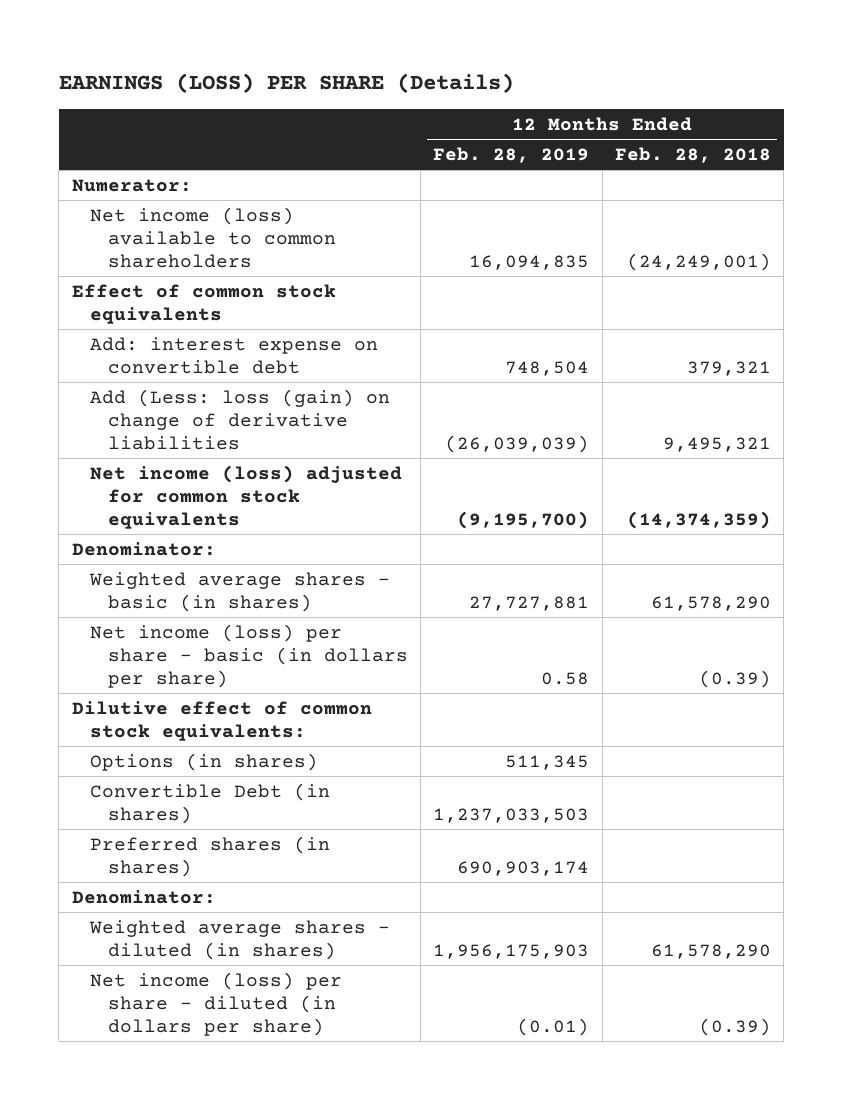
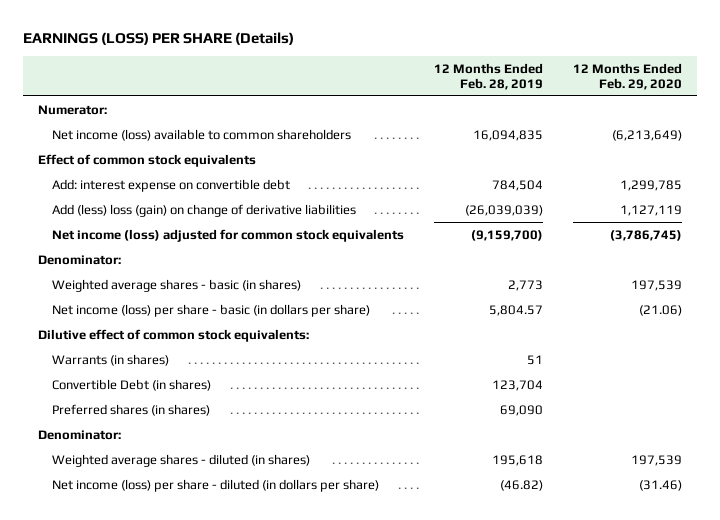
[614,146,771,163] Feb. 28, 2018 -> none
none -> [573,62,683,90] 12 Months Ended Feb. 29, 2020
[505,360,590,376] 748,504 -> [492,179,544,191] 784,504
[89,388,390,450] Add (Less: loss (gain) on change of derivative liabilities -> [52,203,357,217] Add (less) loss (gain) on change of derivative liabilities
[457,510,590,529] (9,195,700) -> [471,229,544,241] (9,159,700)
[469,595,590,611] 27,727,881 -> [508,279,544,291] 2,773
[541,671,590,685] 0.58 -> [489,304,544,316] 5,804.57
[89,752,318,771] Options (in shares) -> [52,353,170,366] Warrants (in shares)
[505,754,590,770] 511,345 -> [527,354,544,365] 51
[433,807,590,823] 1,237,033,503 -> [492,379,544,391] 123,704
[457,860,590,876] 690,903,174 -> [500,404,544,416] 69,090
[433,943,590,959] 1,956,175,903 -> [492,454,544,466] 195,618
[517,1017,590,1036] (0.01) -> [500,479,544,491] (46.82)

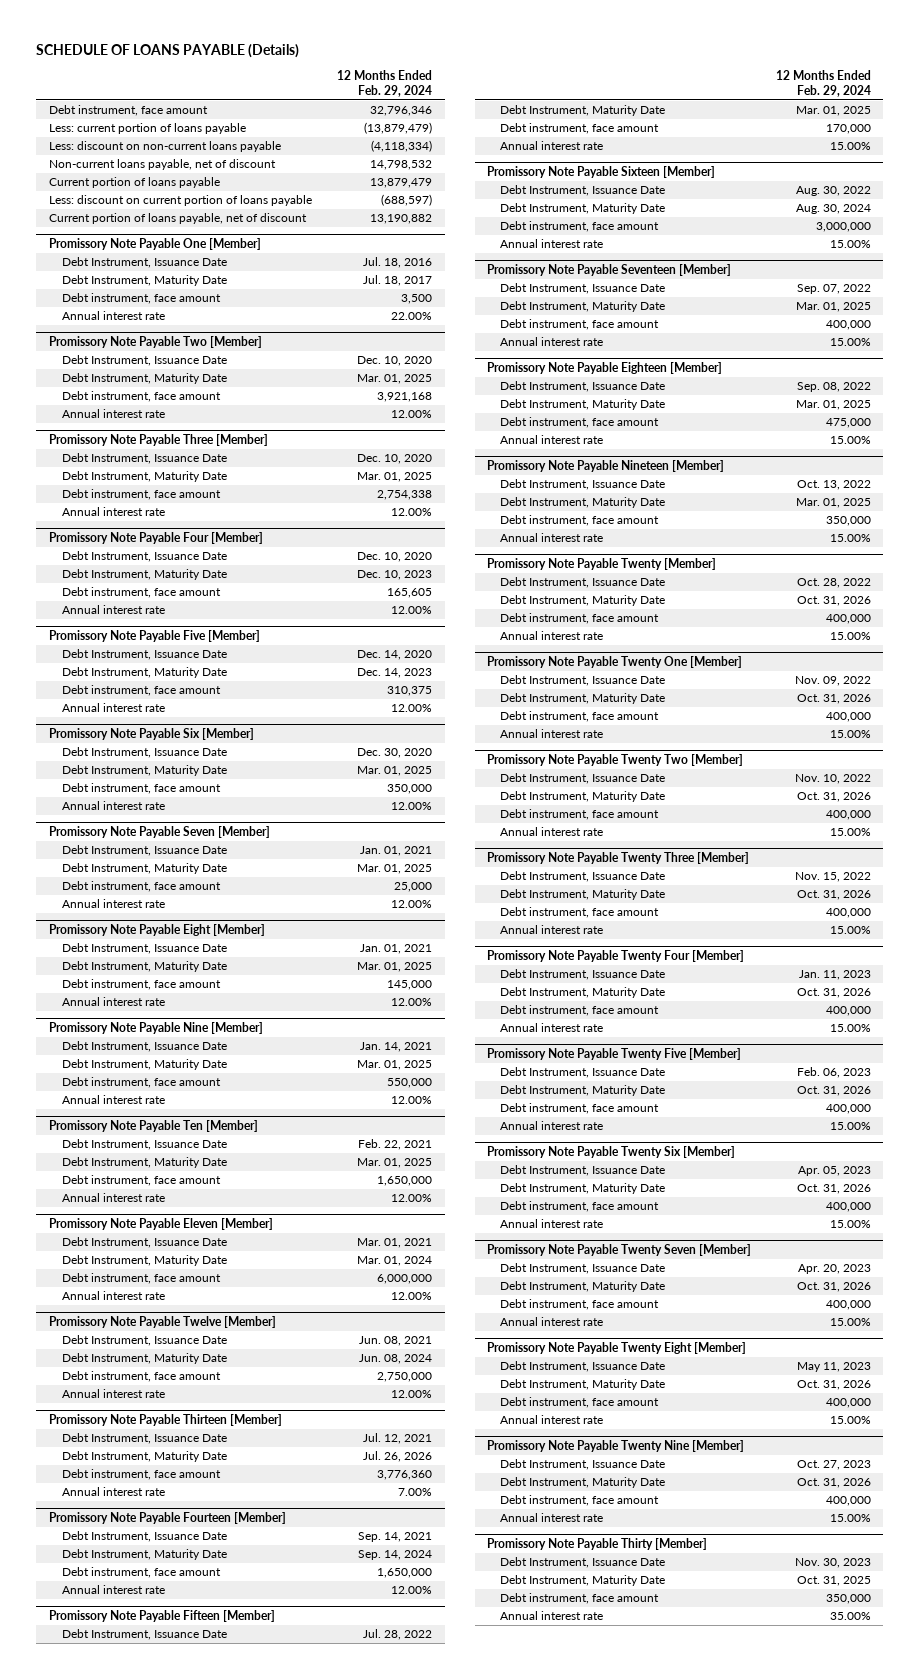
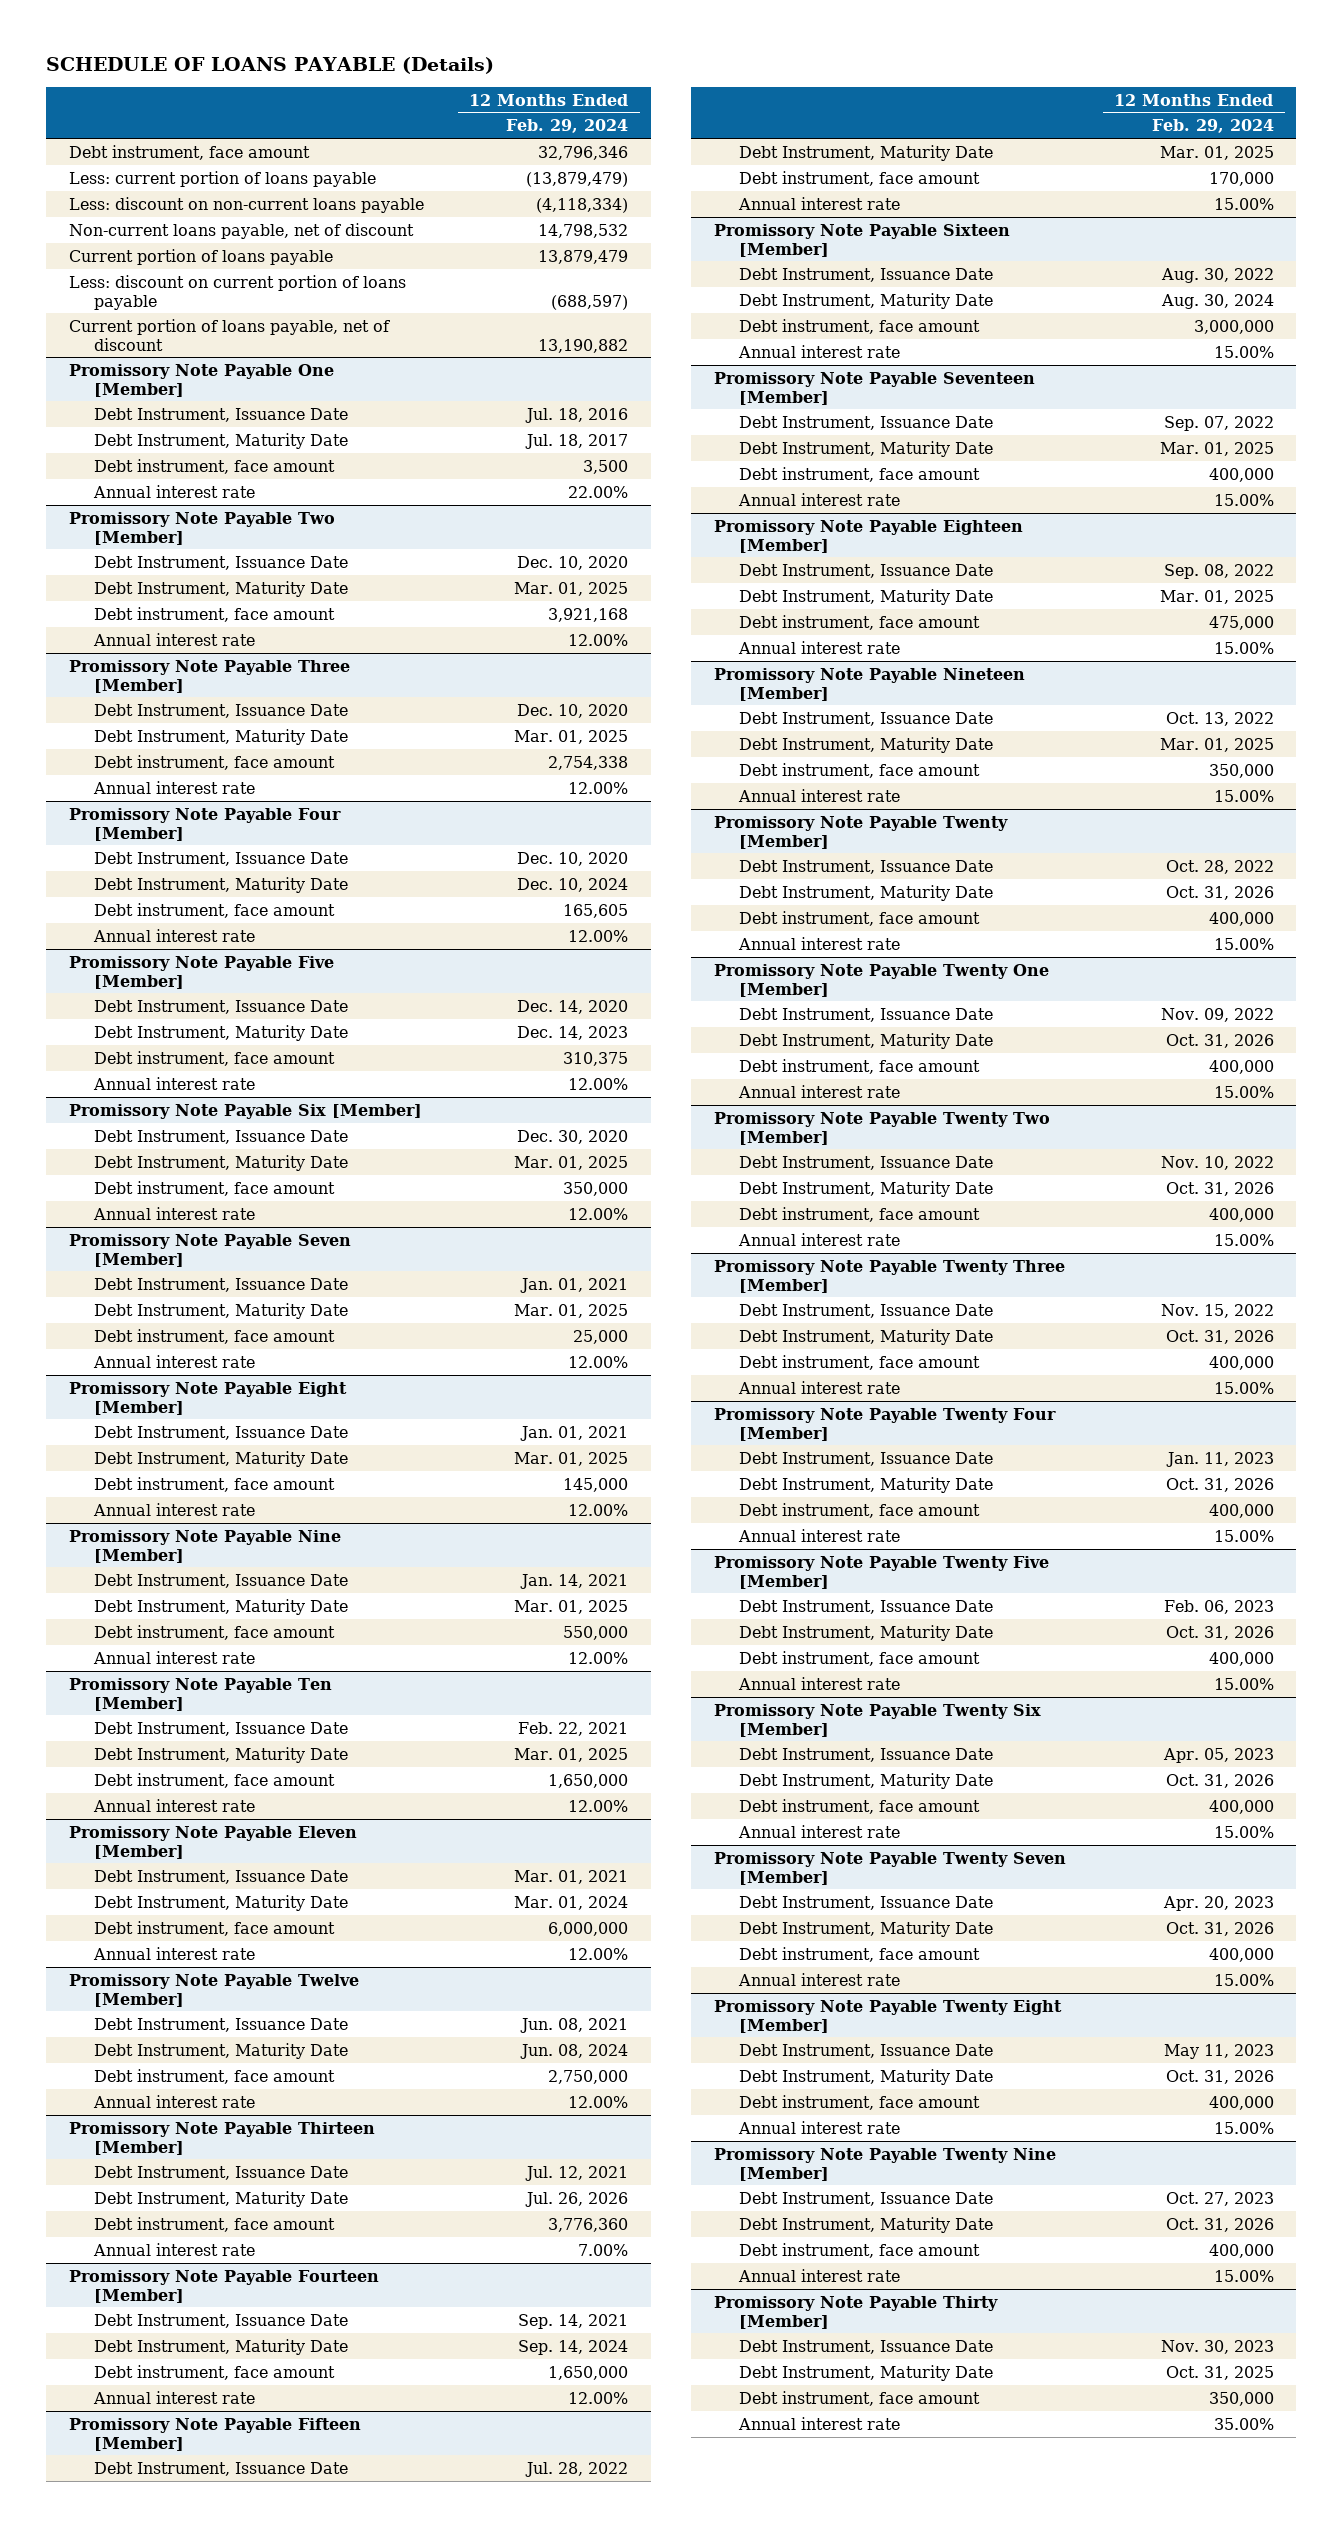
[357,570,433,581] Dec. 10, 2023 -> [517,877,629,892] Dec. 10, 2024

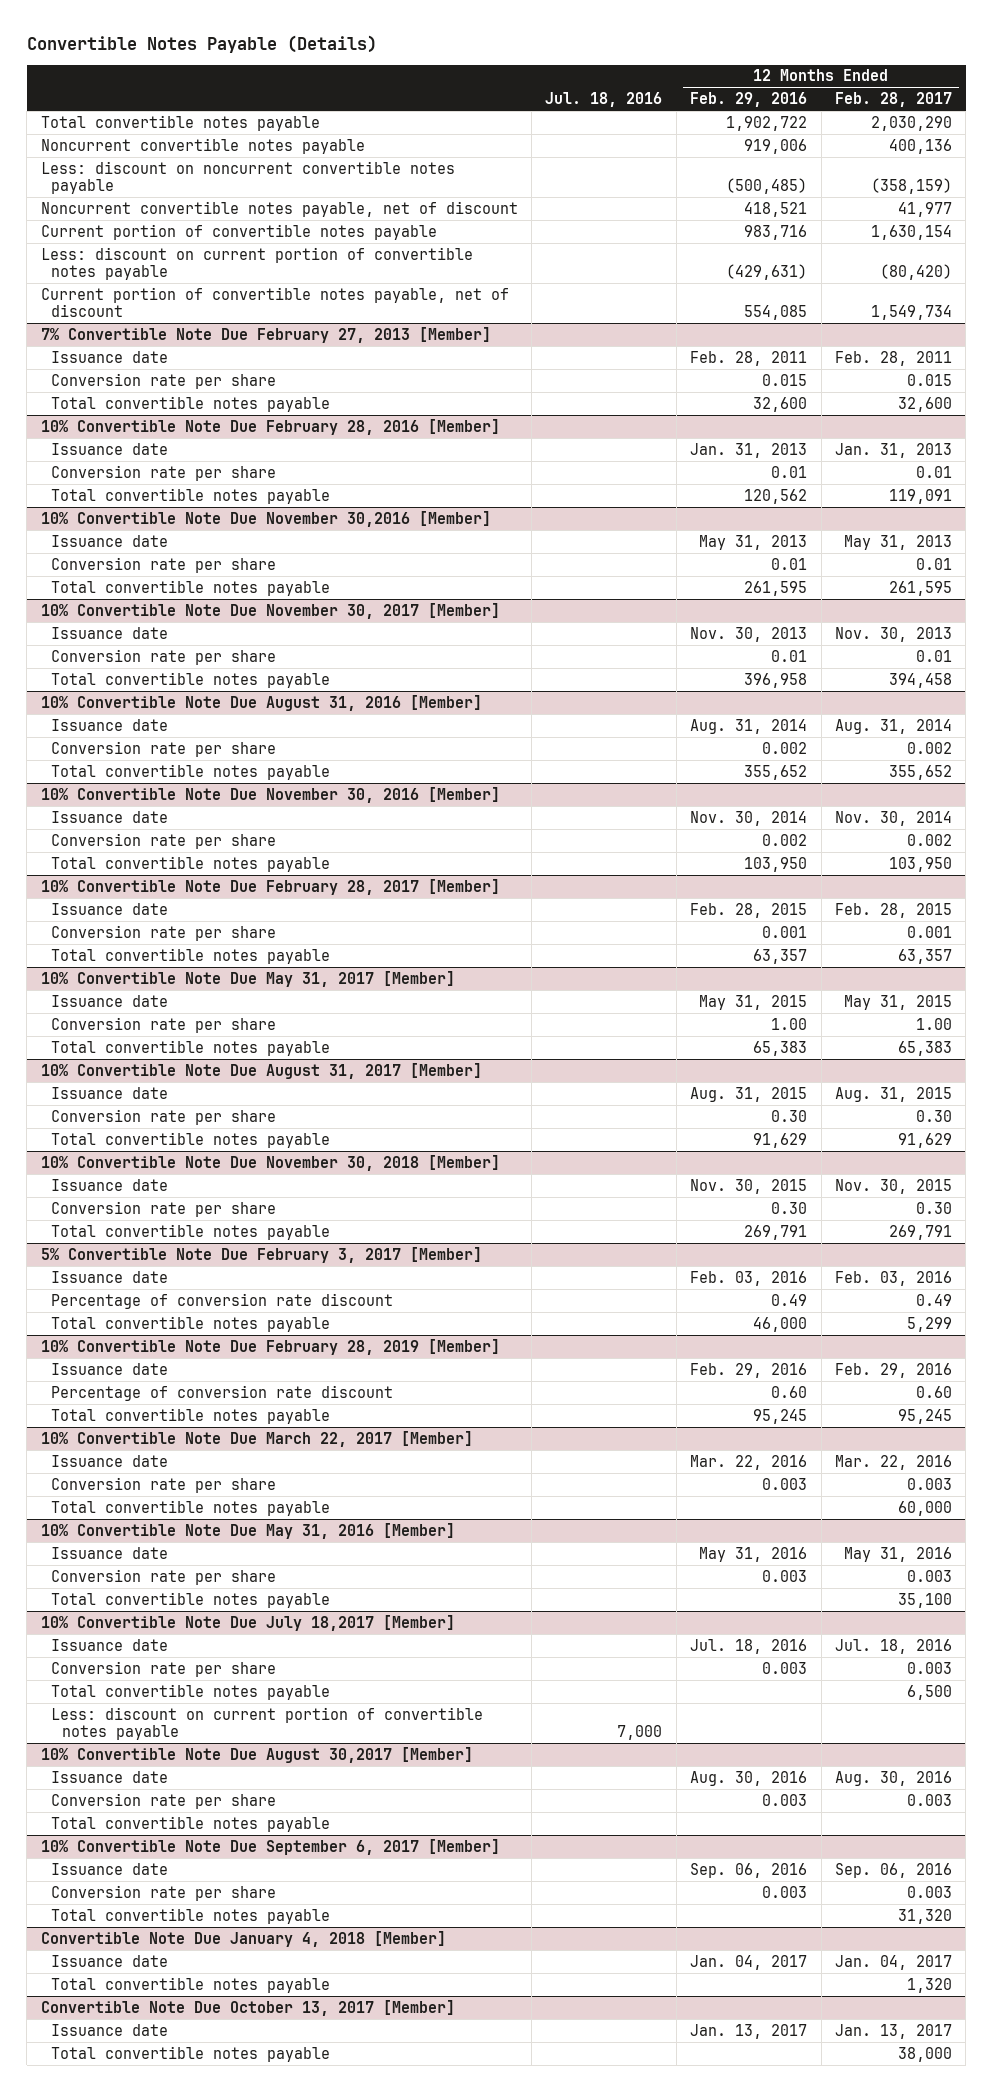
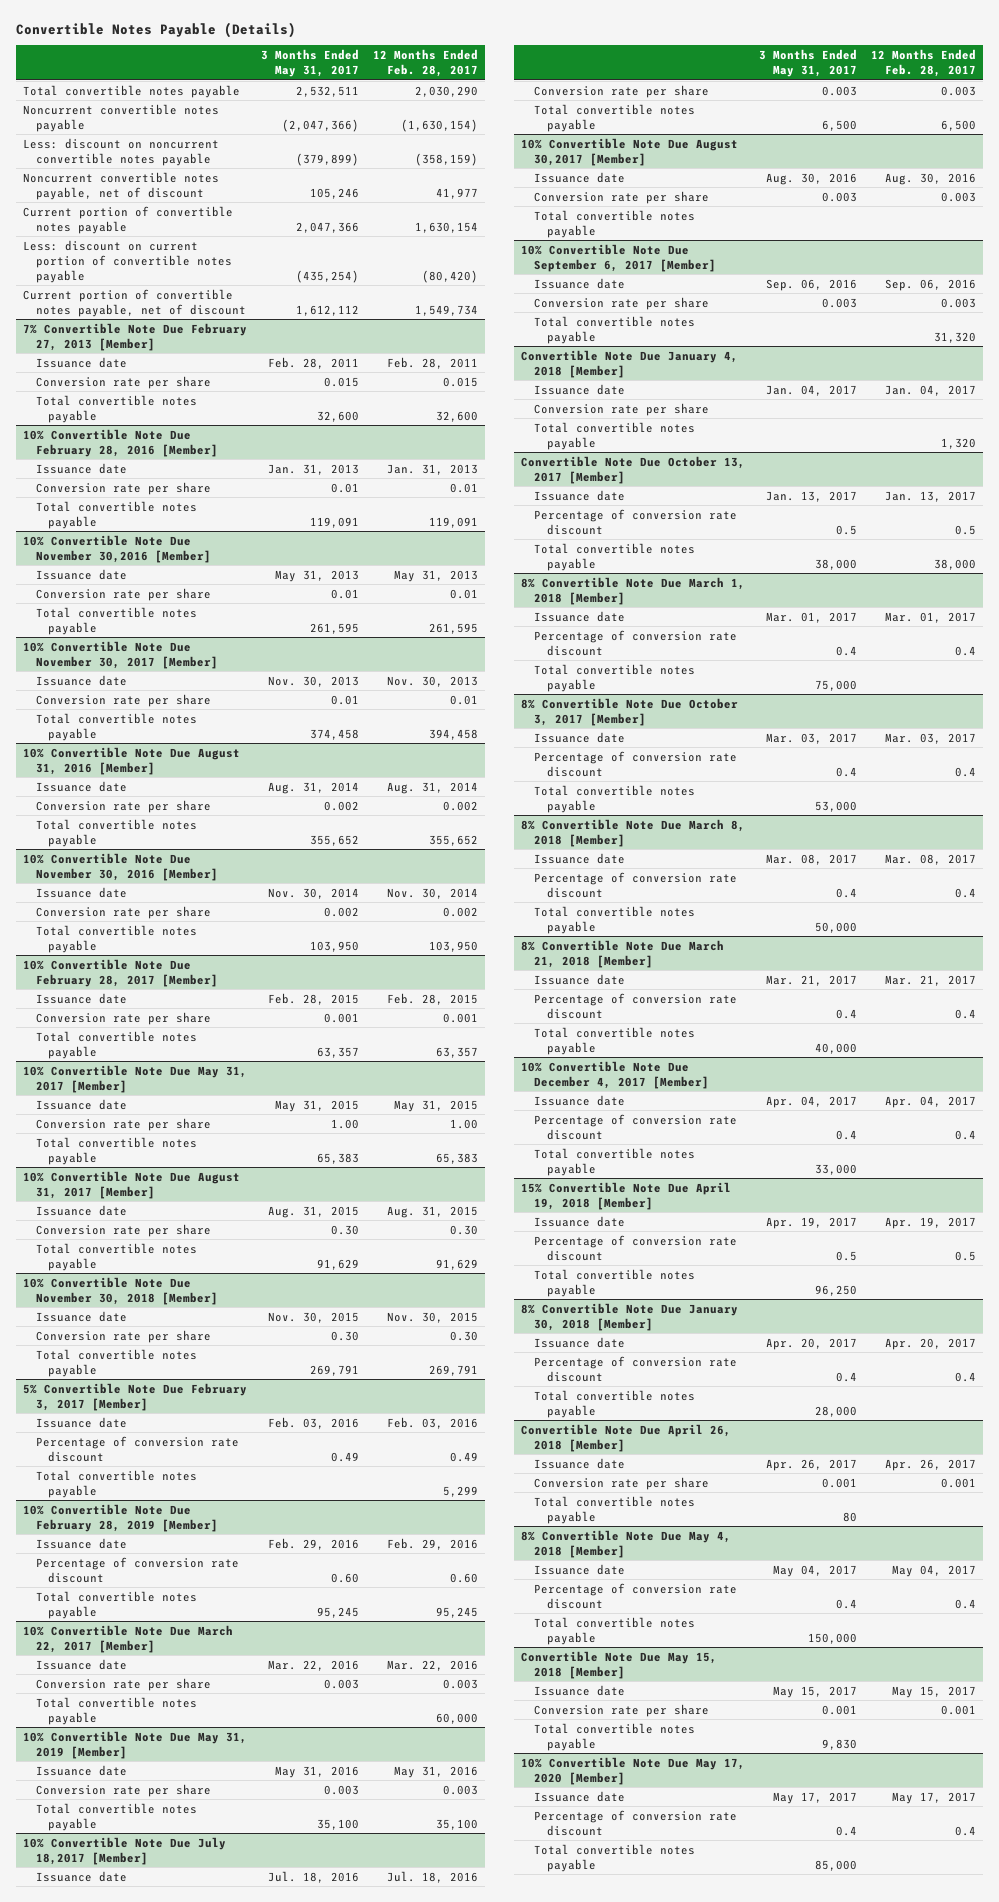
[545,92,663,108] Jul. 18, 2016 -> none
[690,92,808,108] Feb. 29, 2016 -> none
none -> [260,49,359,78] 3 Months Ended May 31, 2017
[889,138,953,154] 400,136 -> [401,118,479,132] (1,630,154)
[40,1522,455,1539] 10% Convertible Note Due May 31, 2016 [Member] -> [22,1730,247,1759] 10% Convertible Note Due May 31, 2019 [Member]
[51,1706,484,1741] Less: discount on current portion of convertible notes payable -> none
none -> [533,402,709,416] Conversion rate per share
none -> [533,508,737,535] Percentage of conversion rate discount
none -> [521,576,746,605] 8% Convertible Note Due March 1, 2018 [Member]
none -> [533,610,625,622] Issuance date
none -> [533,629,737,656] Percentage of conversion rate discount
none -> [533,663,695,692] Total convertible notes payable
none -> [521,697,739,726] 8% Convertible Note Due October 3, 2017 [Member]
none -> [533,731,625,743] Issuance date
none -> [533,750,737,777] Percentage of conversion rate discount
none -> [533,784,695,813] Total convertible notes payable
none -> [521,818,746,847] 8% Convertible Note Due March 8, 2018 [Member]
none -> [533,852,625,864] Issuance date
none -> [533,871,737,898] Percentage of conversion rate discount
none -> [533,905,695,934] Total convertible notes payable
none -> [521,939,725,968] 8% Convertible Note Due March 21, 2018 [Member]
none -> [533,973,625,985] Issuance date
none -> [533,992,737,1019] Percentage of conversion rate discount
none -> [533,1026,695,1055] Total convertible notes payable
none -> [521,1060,709,1089] 10% Convertible Note Due December 4, 2017 [Member]
none -> [533,1094,625,1106] Issuance date
none -> [533,1113,737,1140] Percentage of conversion rate discount
none -> [533,1147,695,1176] Total convertible notes payable
none -> [521,1181,732,1210] 15% Convertible Note Due April 19, 2018 [Member]
none -> [533,1215,625,1227] Issuance date
none -> [533,1234,737,1261] Percentage of conversion rate discount
none -> [533,1268,695,1297] Total convertible notes payable
none -> [521,1302,739,1331] 8% Convertible Note Due January 30, 2018 [Member]
none -> [533,1336,625,1348] Issuance date
none -> [533,1355,737,1382] Percentage of conversion rate discount
none -> [533,1389,695,1418] Total convertible notes payable
none -> [521,1423,732,1452] Convertible Note Due April 26, 2018 [Member]
none -> [533,1457,625,1469] Issuance date
none -> [533,1476,709,1490] Conversion rate per share
none -> [533,1495,695,1524] Total convertible notes payable
none -> [521,1529,732,1558] 8% Convertible Note Due May 4, 2018 [Member]
none -> [533,1563,625,1575] Issuance date
none -> [533,1582,737,1609] Percentage of conversion rate discount
none -> [533,1616,695,1645] Total convertible notes payable
none -> [521,1650,718,1679] Convertible Note Due May 15, 2018 [Member]
none -> [533,1684,625,1696] Issuance date
none -> [533,1703,709,1717] Conversion rate per share
none -> [533,1722,695,1751] Total convertible notes payable
none -> [521,1756,746,1785] 10% Convertible Note Due May 17, 2020 [Member]
none -> [533,1790,625,1802] Issuance date
none -> [533,1809,737,1836] Percentage of conversion rate discount
none -> [533,1843,695,1872] Total convertible notes payable

